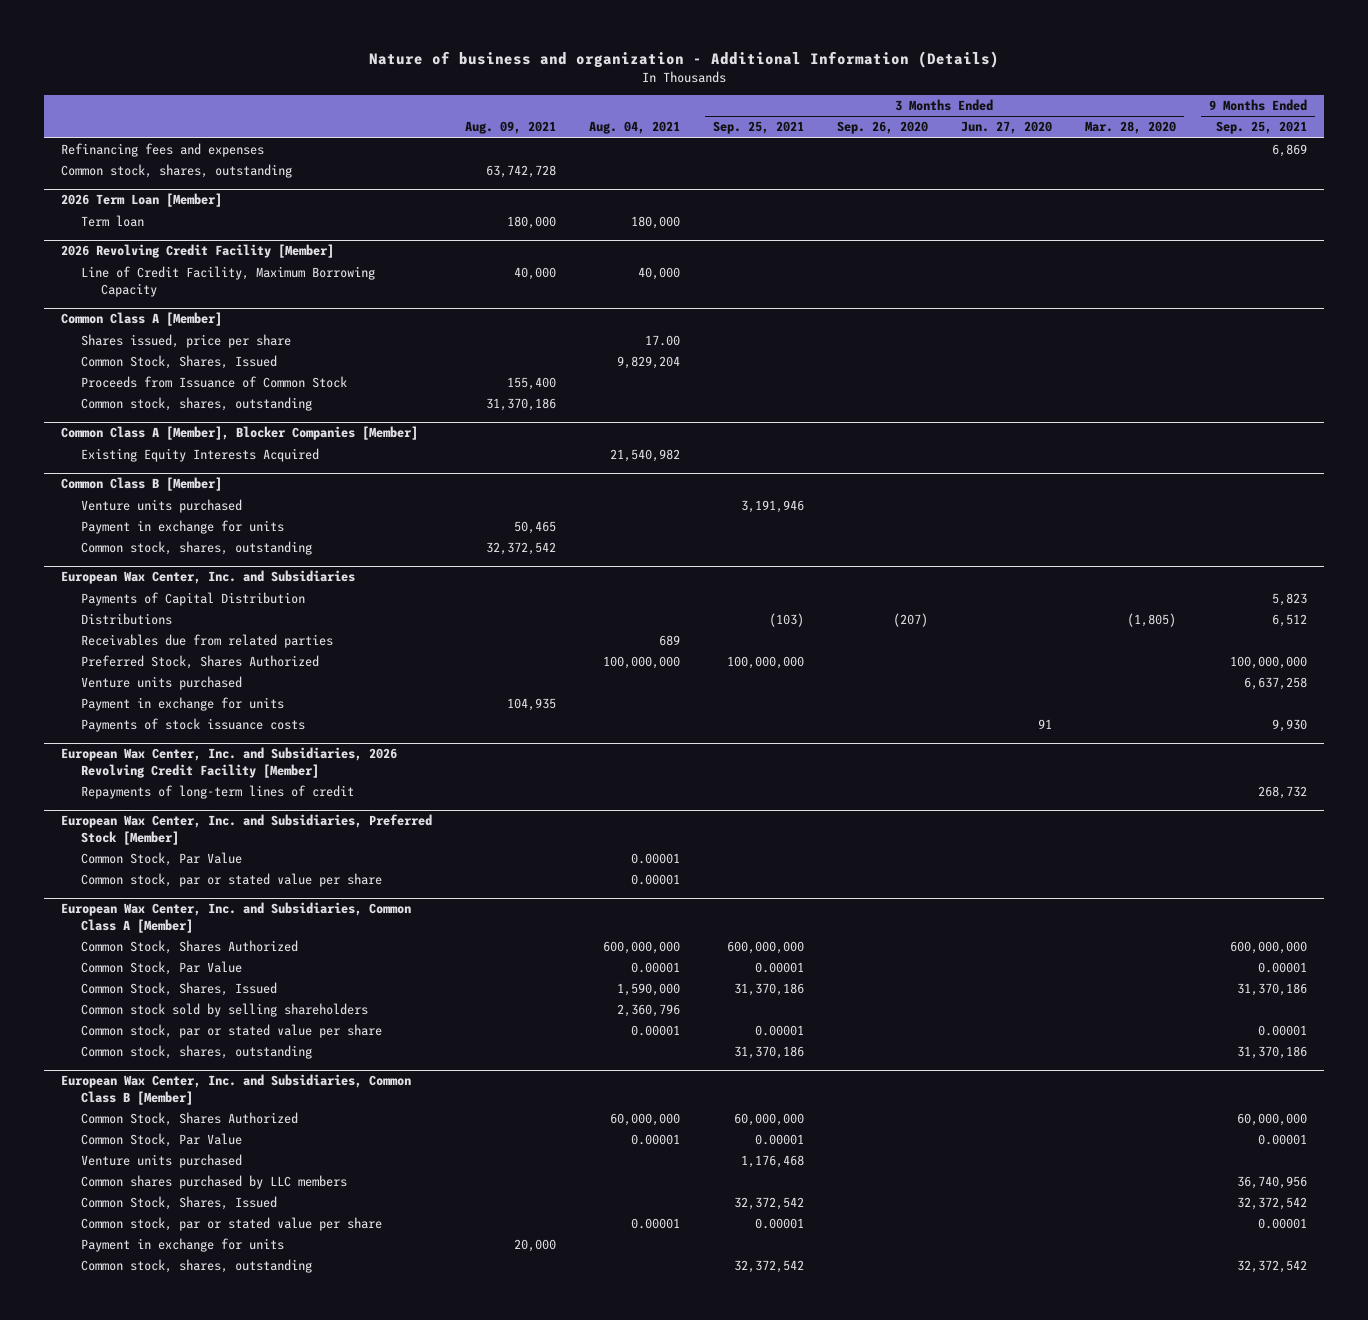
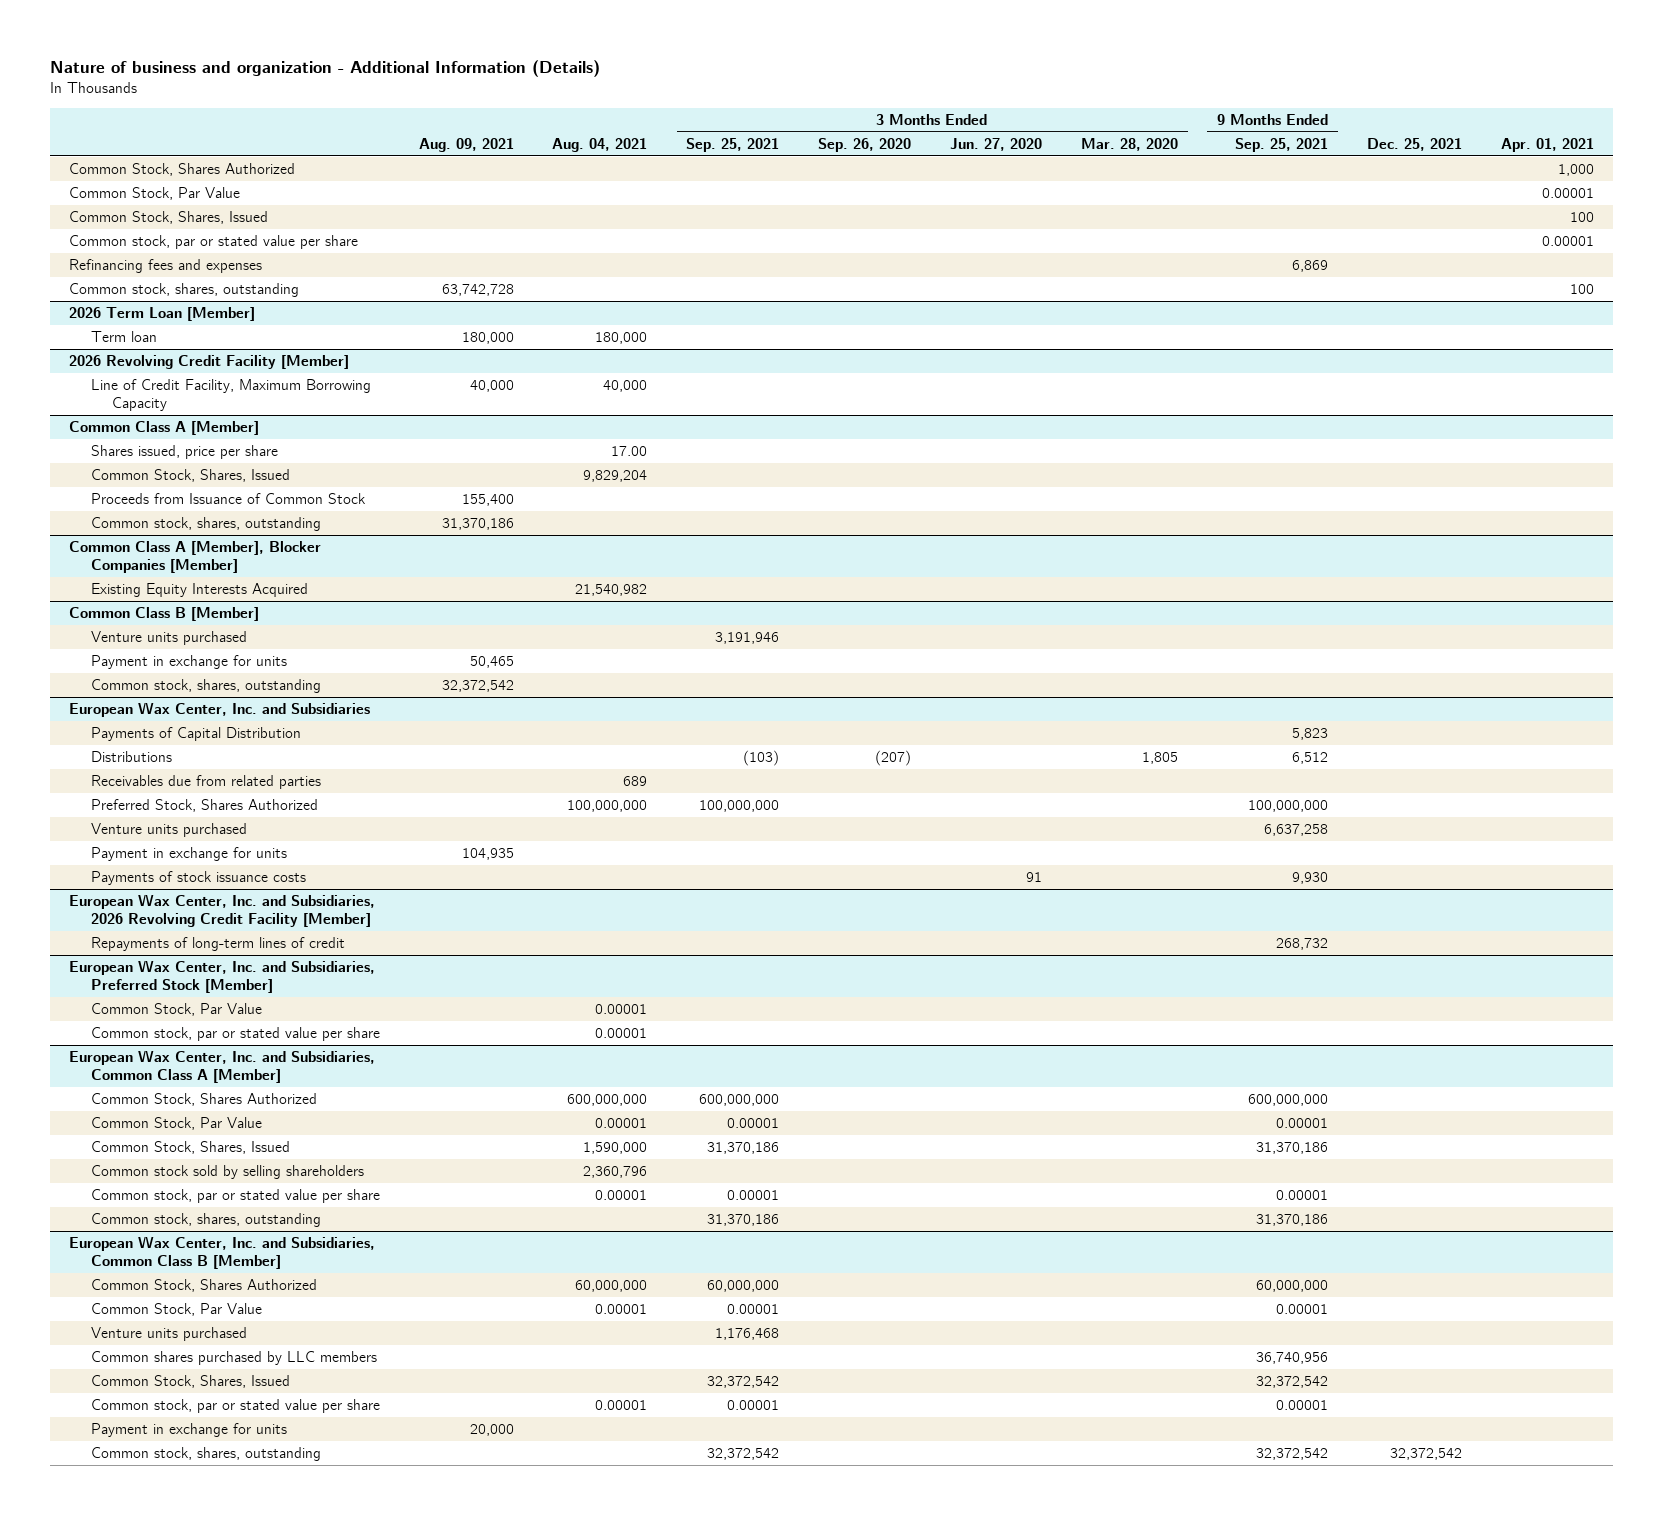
none -> [1366,137,1462,151] Dec. 25, 2021
none -> [1500,137,1594,152] Apr. 01, 2021
none -> [69,163,296,177] Common Stock, Shares Authorized
none -> [69,187,241,201] Common Stock, Par Value
none -> [69,211,269,225] Common Stock, Shares, Issued
none -> [69,235,359,250] Common stock, par or stated value per share
[1127,613,1177,628] (1,805) -> [1142,752,1179,765] 1,805

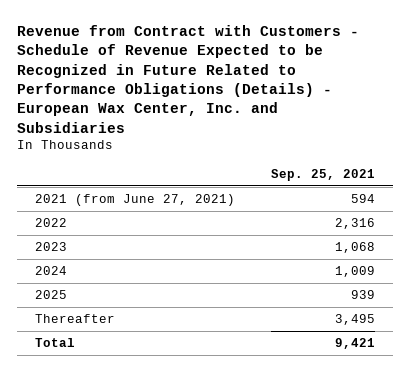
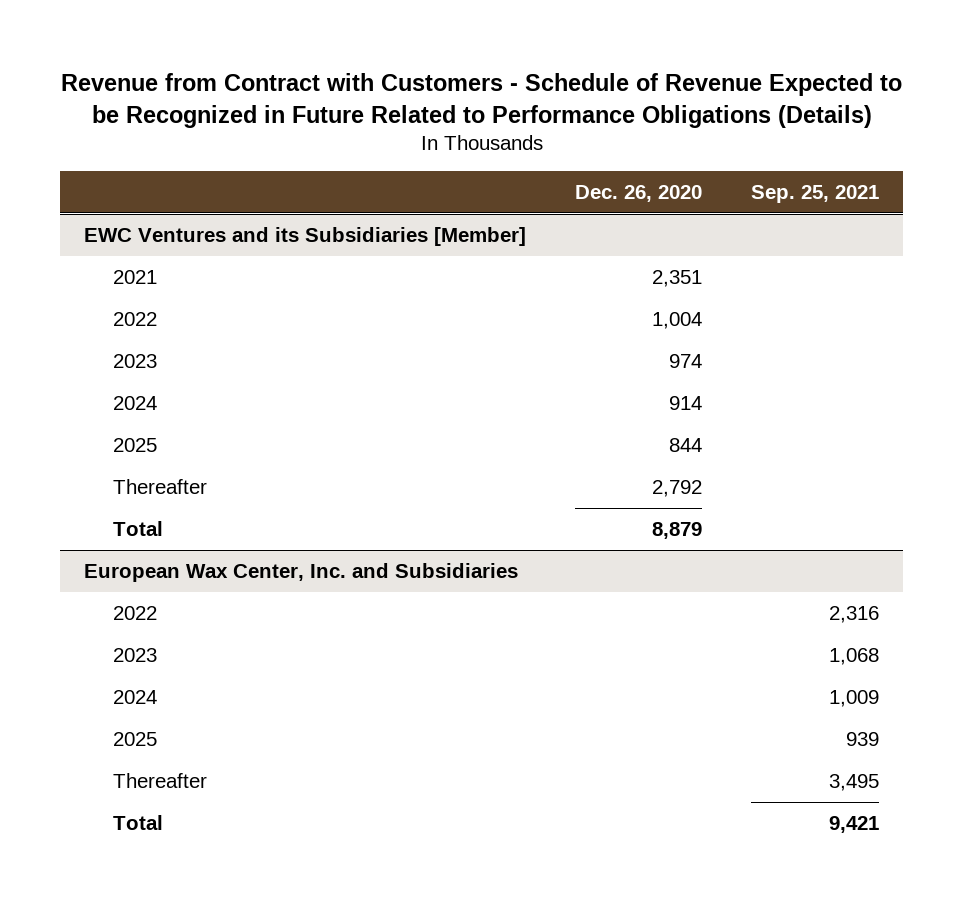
[16,25,359,133] Revenue from Contract with Customers - Schedule of Revenue Expected to be Recognized in Future Related to Performance Obligations (Details) - European Wax Center, Inc. and Subsidiaries -> [60,73,902,128] Revenue from Contract with Customers - Schedule of Revenue Expected to be Recognized in Future Related to Performance Obligations (Details)
none -> [575,184,703,202] Dec. 26, 2020
[34,194,235,207] 2021 (from June 27, 2021) -> none
none -> [84,227,527,247] EWC Ventures and its Subsidiaries [Member]
none -> [113,270,158,285] 2021
none -> [113,312,158,327] 2022
none -> [113,354,158,369] 2023
none -> [113,396,158,411] 2024
none -> [113,438,158,453] 2025
none -> [113,479,208,495] Thereafter
none -> [113,521,164,537] Total
none -> [84,563,519,583] European Wax Center, Inc. and Subsidiaries

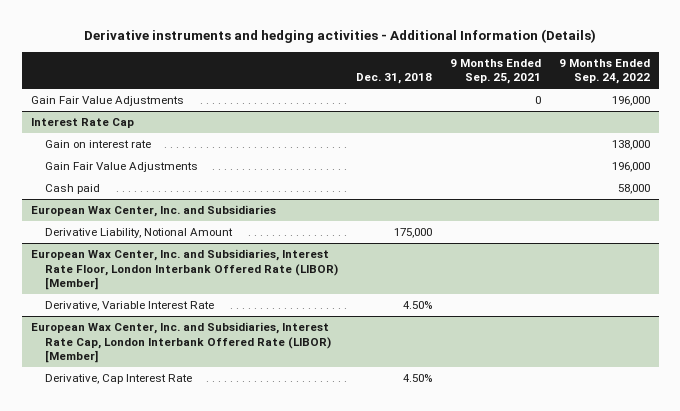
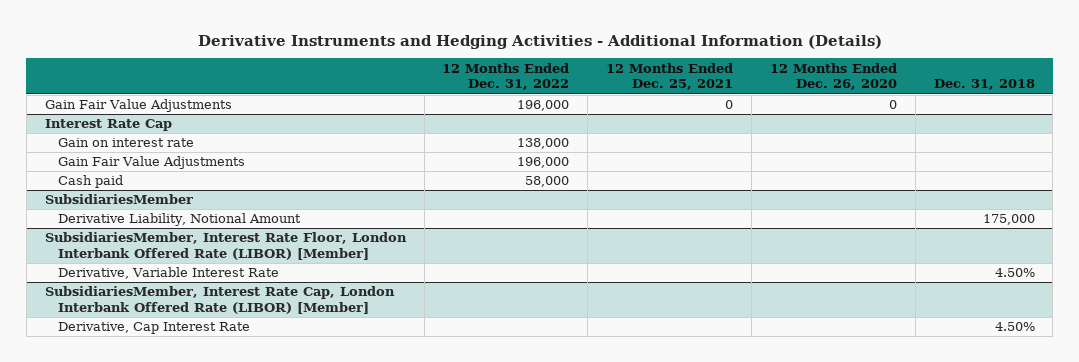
[84,28,597,43] Derivative instruments and hedging activities - Additional Information (Details) -> [197,34,882,49] Derivative Instruments and Hedging Activities - Additional Information (Details)
[449,58,541,85] 9 Months Ended Sep. 25, 2021 -> none
[558,58,650,85] 9 Months Ended Sep. 24, 2022 -> none
none -> [442,62,570,91] 12 Months Ended Dec. 31, 2022
none -> [606,62,734,91] 12 Months Ended Dec. 25, 2021
none -> [769,62,897,91] 12 Months Ended Dec. 26, 2020
[30,205,276,218] European Wax Center, Inc. and Subsidiaries -> [44,194,193,205] SubsidiariesMember
[30,249,339,291] European Wax Center, Inc. and Subsidiaries, Interest Rate Floor, London Interbank Offered Rate (LIBOR) [Member] -> [44,232,407,261] SubsidiariesMember, Interest Rate Floor, London Interbank Offered Rate (LIBOR) [Member]
[30,322,332,364] European Wax Center, Inc. and Subsidiaries, Interest Rate Cap, London Interbank Offered Rate (LIBOR) [Member] -> [44,286,395,315] SubsidiariesMember, Interest Rate Cap, London Interbank Offered Rate (LIBOR) [Member]

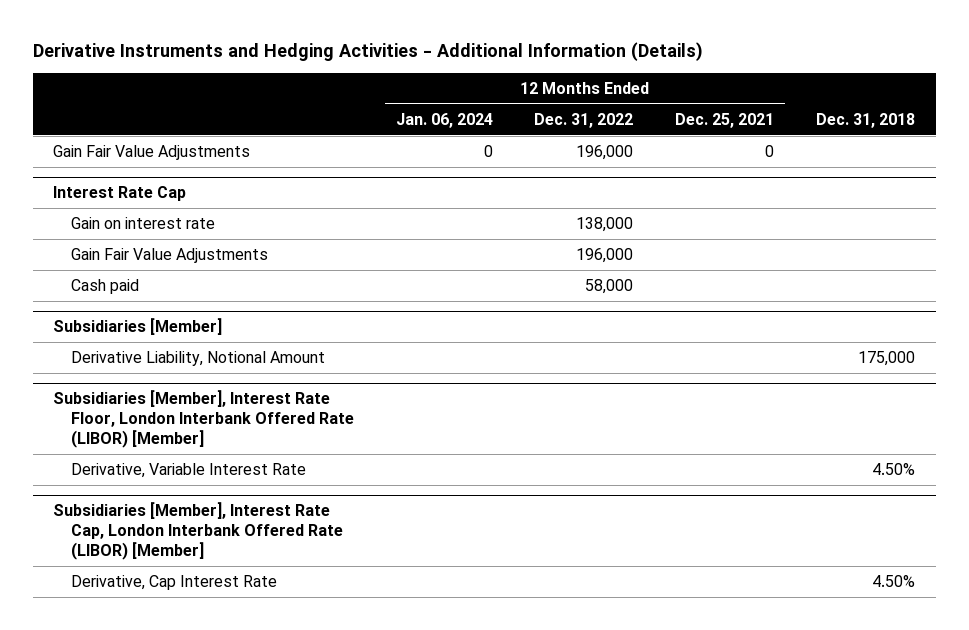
[769,62,897,91] 12 Months Ended Dec. 26, 2020 -> none
none -> [395,112,493,128] Jan. 06, 2024
[44,194,193,205] SubsidiariesMember -> [53,318,223,336] Subsidiaries [Member]
[44,232,407,261] SubsidiariesMember, Interest Rate Floor, London Interbank Offered Rate (LIBOR) [Member] -> [53,390,354,449] Subsidiaries [Member], Interest Rate Floor, London Interbank Offered Rate (LIBOR) [Member]
[44,286,395,315] SubsidiariesMember, Interest Rate Cap, London Interbank Offered Rate (LIBOR) [Member] -> [53,502,343,561] Subsidiaries [Member], Interest Rate Cap, London Interbank Offered Rate (LIBOR) [Member]

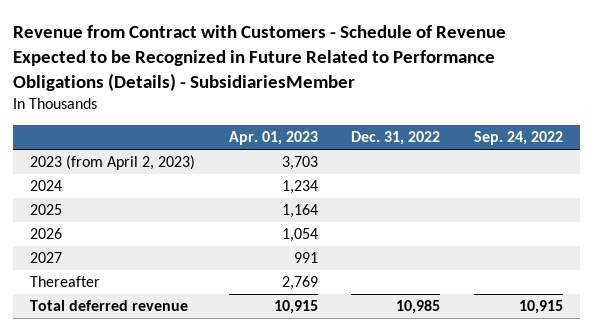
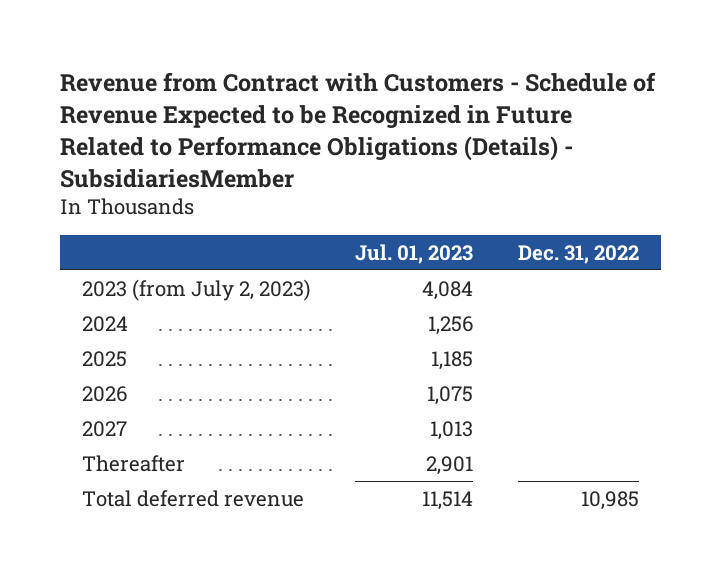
[228,131,318,146] Apr. 01, 2023 -> none
[473,131,563,146] Sep. 24, 2022 -> none
none -> [355,243,474,264] Jul. 01, 2023
[30,155,196,171] 2023 (from April 2, 2023) -> [81,278,311,301] 2023 (from July 2, 2023)

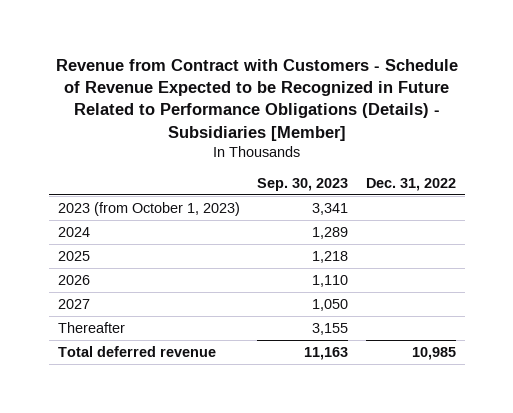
[59,72,656,188] Revenue from Contract with Customers - Schedule of Revenue Expected to be Recognized in Future Related to Performance Obligations (Details) - SubsidiariesMember -> [55,59,458,141] Revenue from Contract with Customers - Schedule of Revenue Expected to be Recognized in Future Related to Performance Obligations (Details) - Subsidiaries [Member]
[355,243,474,264] Jul. 01, 2023 -> none
none -> [257,177,349,191] Sep. 30, 2023
[81,278,311,301] 2023 (from July 2, 2023) -> [57,201,240,216] 2023 (from October 1, 2023)

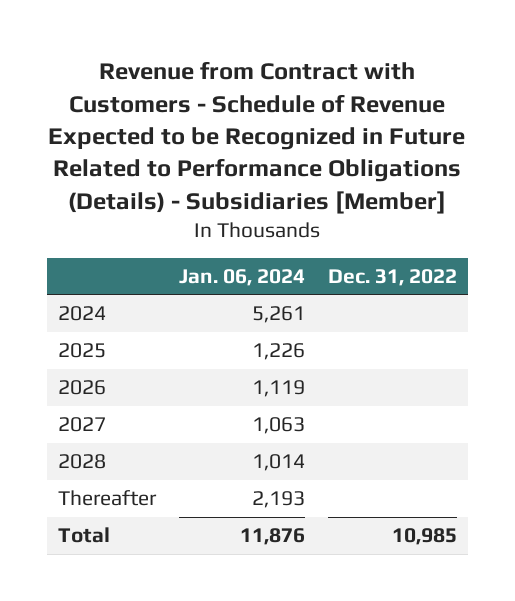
[257,177,349,191] Sep. 30, 2023 -> none
none -> [178,268,305,286] Jan. 06, 2024
[57,201,240,216] 2023 (from October 1, 2023) -> none
none -> [58,454,107,470] 2028
[57,345,216,357] Total deferred revenue -> [58,527,111,544] Total

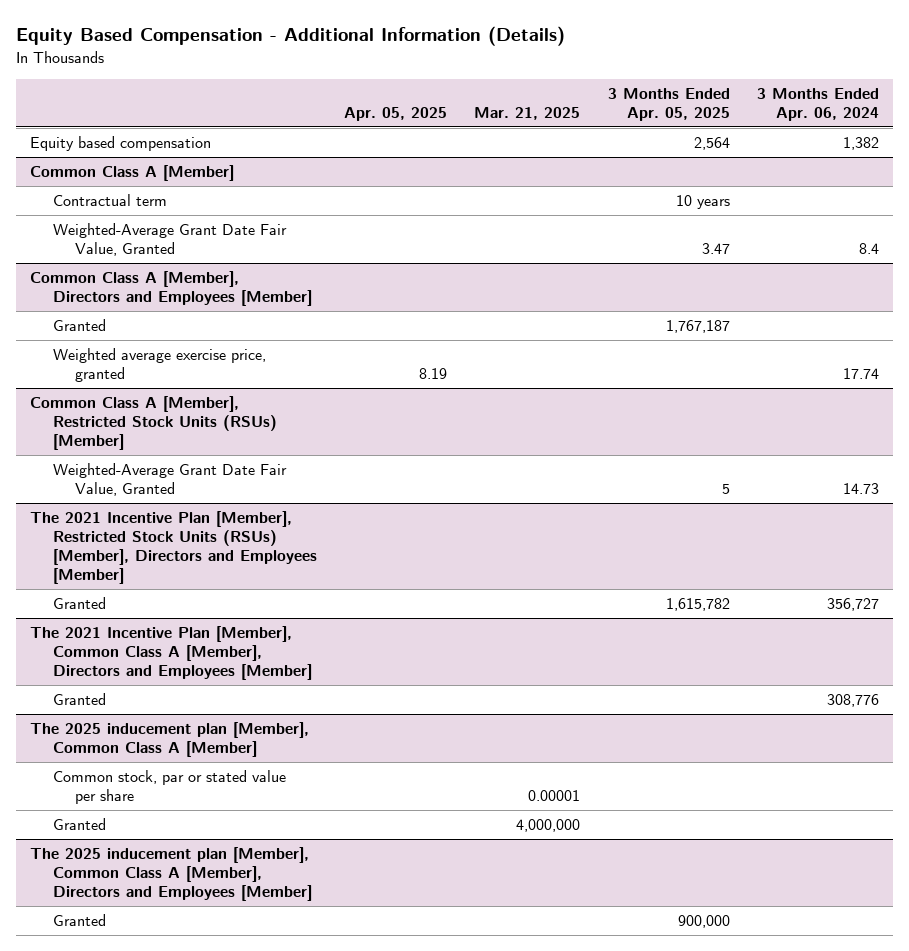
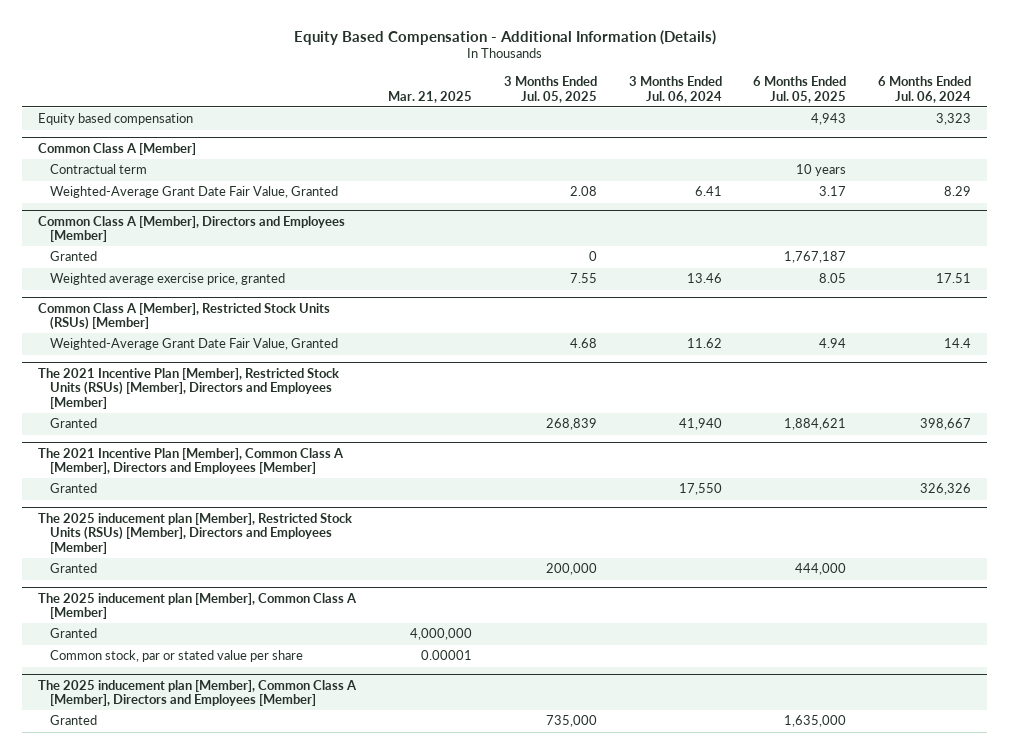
[343,106,447,121] Apr. 05, 2025 -> none
[607,87,730,121] 3 Months Ended Apr. 05, 2025 -> none
[756,87,879,121] 3 Months Ended Apr. 06, 2024 -> none
none -> [503,76,597,103] 3 Months Ended Jul. 05, 2025
none -> [628,76,722,103] 3 Months Ended Jul. 06, 2024
none -> [753,76,847,103] 6 Months Ended Jul. 05, 2025
none -> [878,76,972,103] 6 Months Ended Jul. 06, 2024
none -> [38,512,353,554] The 2025 inducement plan [Member], Restricted Stock Units (RSUs) [Member], Directors and Employees [Member]
none -> [50,563,98,574] Granted
[52,770,286,805] Common stock, par or stated value per share -> [50,650,304,663] Common stock, par or stated value per share

